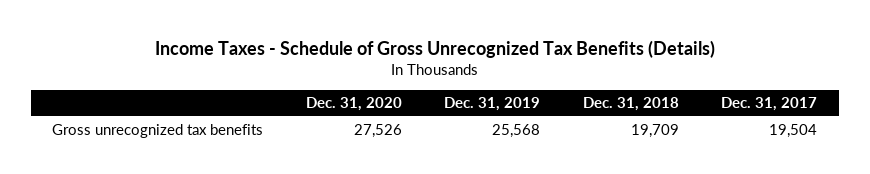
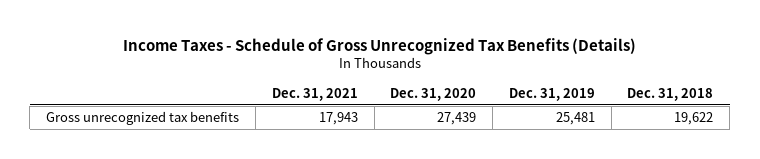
[721,97,818,112] Dec. 31, 2017 -> none
none -> [271,88,358,102] Dec. 31, 2021
[353,124,402,139] 27,526 -> [437,112,477,126] 27,439
[492,124,541,139] 25,568 -> [555,112,595,126] 25,481
[630,124,679,139] 19,709 -> [674,112,714,126] 19,622

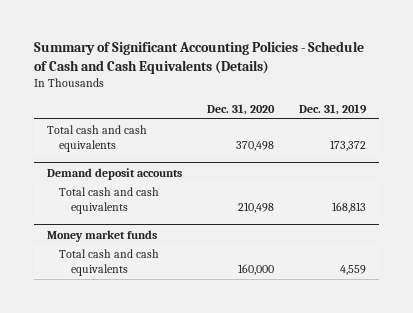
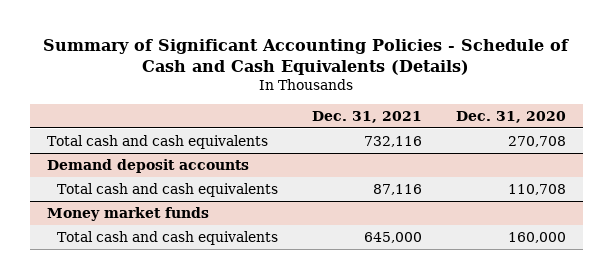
[299,103,368,115] Dec. 31, 2019 -> none
none -> [311,110,422,123] Dec. 31, 2021
[235,141,274,152] 370,498 -> [507,135,566,147] 270,708
[237,202,274,214] 210,498 -> [507,183,566,195] 110,708

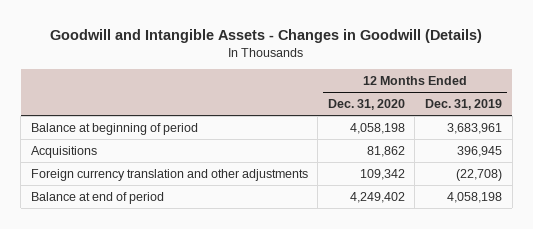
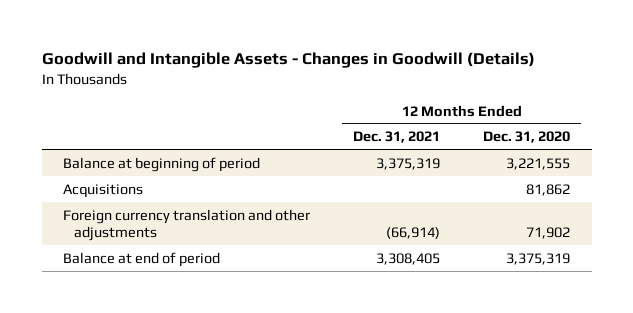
[424,99,502,111] Dec. 31, 2019 -> none
none -> [353,131,441,144] Dec. 31, 2021
[349,122,405,134] 4,058,198 -> [506,157,571,170] 3,221,555
[359,168,405,180] 109,342 -> [526,226,571,239] 71,902
[349,191,405,203] 4,249,402 -> [506,252,571,265] 3,375,319

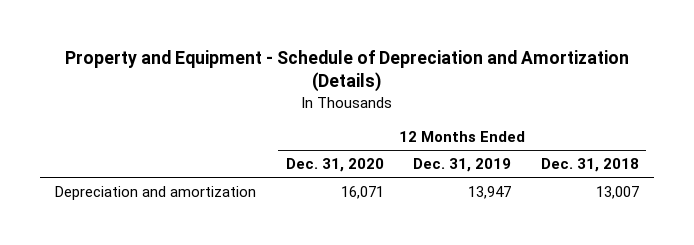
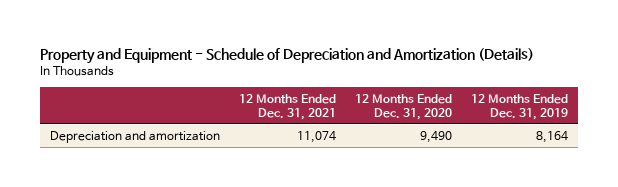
[541,157,640,172] Dec. 31, 2018 -> none
none -> [239,93,337,120] 12 Months Ended Dec. 31, 2021
[340,185,384,199] 16,071 -> [420,131,453,144] 9,490
[468,185,512,199] 13,947 -> [536,131,569,144] 8,164

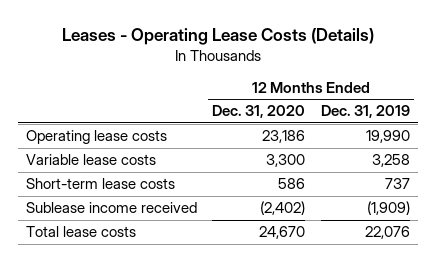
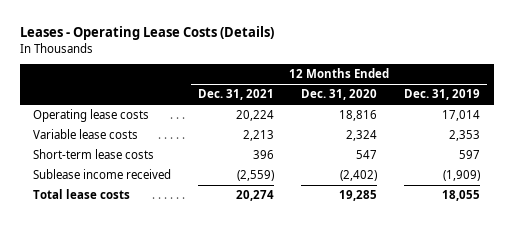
none -> [198,89,275,101] Dec. 31, 2021
[262,130,306,144] 23,186 -> [339,110,378,122] 18,816
[365,130,410,144] 19,990 -> [442,110,481,122] 17,014
[266,154,306,168] 3,300 -> [346,130,378,142] 2,324
[371,154,410,168] 3,258 -> [449,130,481,142] 2,353
[278,178,306,190] 586 -> [356,150,378,160] 547
[384,178,410,190] 737 -> [459,150,481,160] 597
[259,226,306,240] 24,670 -> [339,190,378,202] 19,285
[364,226,410,240] 22,076 -> [442,190,481,202] 18,055

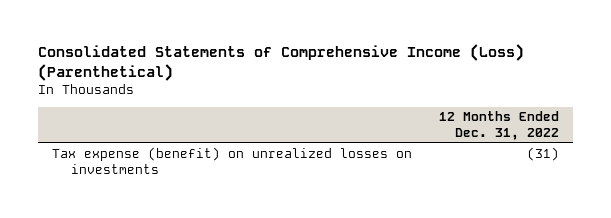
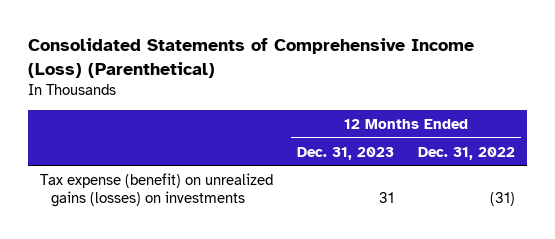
none -> [296,146,394,160] Dec. 31, 2023
[51,147,412,175] Tax expense (benefit) on unrealized losses on investments -> [39,172,273,207] Tax expense (benefit) on unrealized gains (losses) on investments

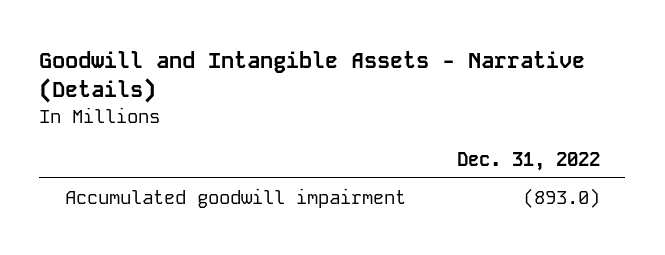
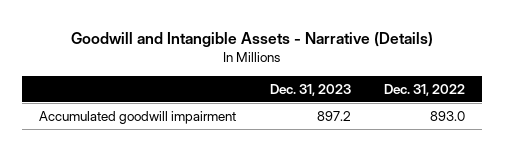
none -> [269,83,351,96] Dec. 31, 2023
[522,187,600,208] (893.0) -> [430,111,466,122] 893.0

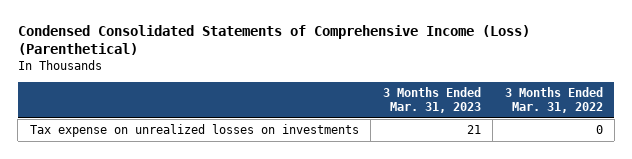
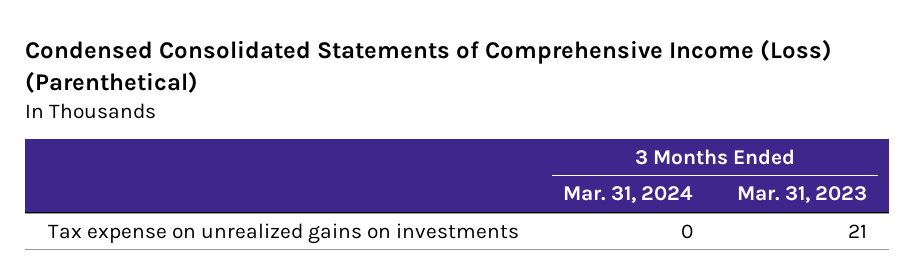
[504,86,603,114] 3 Months Ended Mar. 31, 2022 -> none
none -> [562,186,693,204] Mar. 31, 2024
[29,124,359,138] Tax expense on unrealized losses on investments -> [47,222,519,244] Tax expense on unrealized gains on investments

